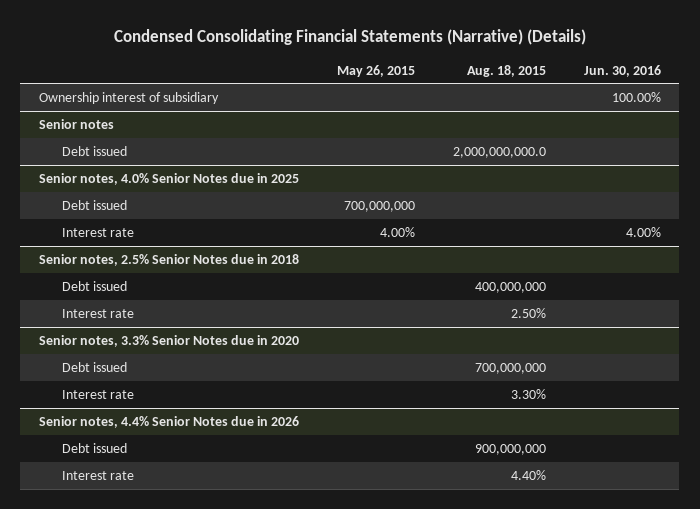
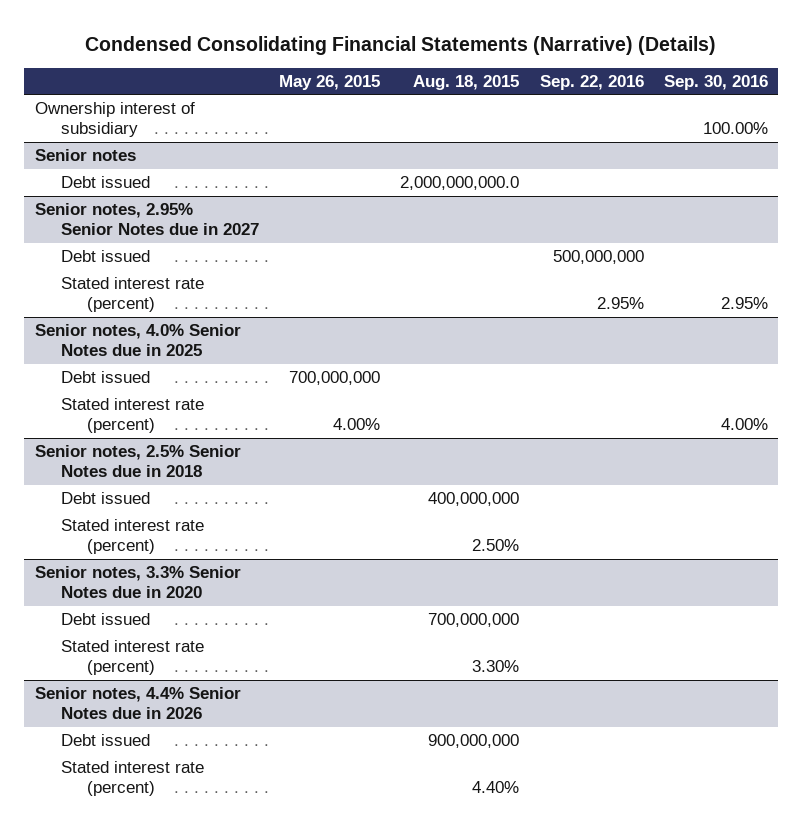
[583,64,661,77] Jun. 30, 2016 -> none
none -> [539,74,644,90] Sep. 22, 2016
none -> [663,74,768,90] Sep. 30, 2016
none -> [34,203,259,236] Senior notes, 2.95% Senior Notes due in 2027
none -> [60,250,150,263] Debt issued
none -> [60,277,204,313] Stated interest rate (percent)
[61,227,134,237] Interest rate -> [60,398,204,434] Stated interest rate (percent)
[61,308,134,318] Interest rate -> [60,519,204,555] Stated interest rate (percent)
[61,389,134,399] Interest rate -> [60,640,204,676] Stated interest rate (percent)
[61,470,134,480] Interest rate -> [60,761,204,797] Stated interest rate (percent)

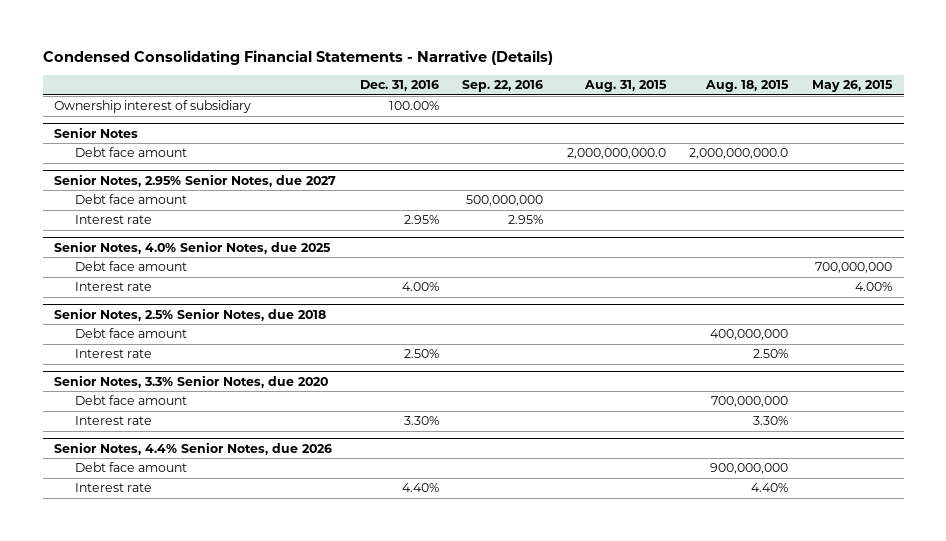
[85,35,717,55] Condensed Consolidating Financial Statements (Narrative) (Details) -> [42,50,553,66] Condensed Consolidating Financial Statements - Narrative (Details)
[663,74,768,90] Sep. 30, 2016 -> none
none -> [359,80,439,92] Dec. 31, 2016
none -> [583,80,667,93] Aug. 31, 2015
[34,149,136,162] Senior notes -> [54,126,139,138] Senior Notes
[60,176,150,189] Debt issued -> [74,147,187,158] Debt face amount
[34,203,259,236] Senior notes, 2.95% Senior Notes due in 2027 -> [54,173,337,187] Senior Notes, 2.95% Senior Notes, due 2027
[60,250,150,263] Debt issued -> [74,194,187,205] Debt face amount
[60,277,204,313] Stated interest rate (percent) -> [74,215,152,225] Interest rate
[34,324,241,357] Senior notes, 4.0% Senior Notes due in 2025 -> [54,240,332,254] Senior Notes, 4.0% Senior Notes, due 2025
[60,371,150,384] Debt issued -> [74,261,187,272] Debt face amount
[60,398,204,434] Stated interest rate (percent) -> [74,282,152,292] Interest rate
[34,445,241,478] Senior notes, 2.5% Senior Notes due in 2018 -> [54,307,327,321] Senior Notes, 2.5% Senior Notes, due 2018
[60,492,150,505] Debt issued -> [74,328,187,339] Debt face amount
[60,519,204,555] Stated interest rate (percent) -> [74,349,152,359] Interest rate
[34,566,241,599] Senior notes, 3.3% Senior Notes due in 2020 -> [54,374,329,388] Senior Notes, 3.3% Senior Notes, due 2020
[60,613,150,626] Debt issued -> [74,395,187,406] Debt face amount
[60,640,204,676] Stated interest rate (percent) -> [74,416,152,426] Interest rate
[34,687,241,720] Senior notes, 4.4% Senior Notes due in 2026 -> [54,441,333,455] Senior Notes, 4.4% Senior Notes, due 2026
[60,734,150,747] Debt issued -> [74,462,187,473] Debt face amount
[60,761,204,797] Stated interest rate (percent) -> [74,483,152,493] Interest rate

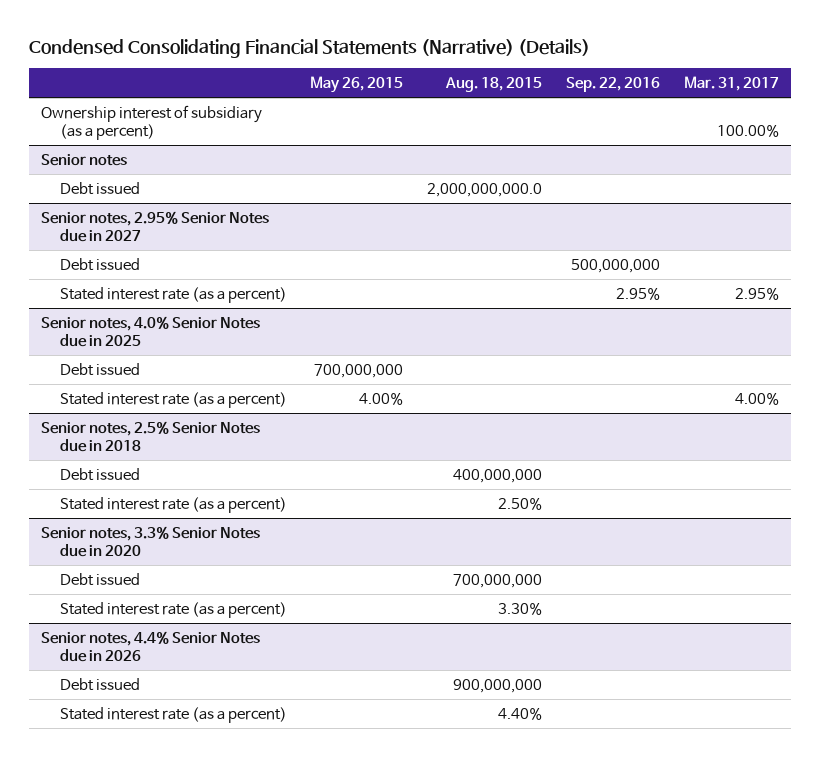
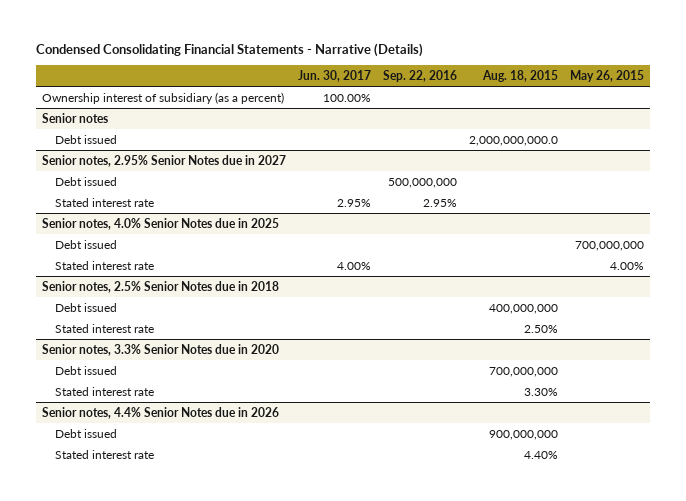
[29,38,591,58] Condensed Consolidating Financial Statements (Narrative) (Details) -> [36,42,424,57] Condensed Consolidating Financial Statements - Narrative (Details)
[683,75,779,91] Mar. 31, 2017 -> none
none -> [298,69,372,82] Jun. 30, 2017
[59,286,287,303] Stated interest rate (as a percent) -> [54,197,154,207] Stated interest rate
[59,391,287,408] Stated interest rate (as a percent) -> [54,260,154,270] Stated interest rate
[59,496,287,513] Stated interest rate (as a percent) -> [54,323,154,333] Stated interest rate
[59,601,287,618] Stated interest rate (as a percent) -> [54,386,154,396] Stated interest rate
[59,706,287,723] Stated interest rate (as a percent) -> [54,449,154,459] Stated interest rate

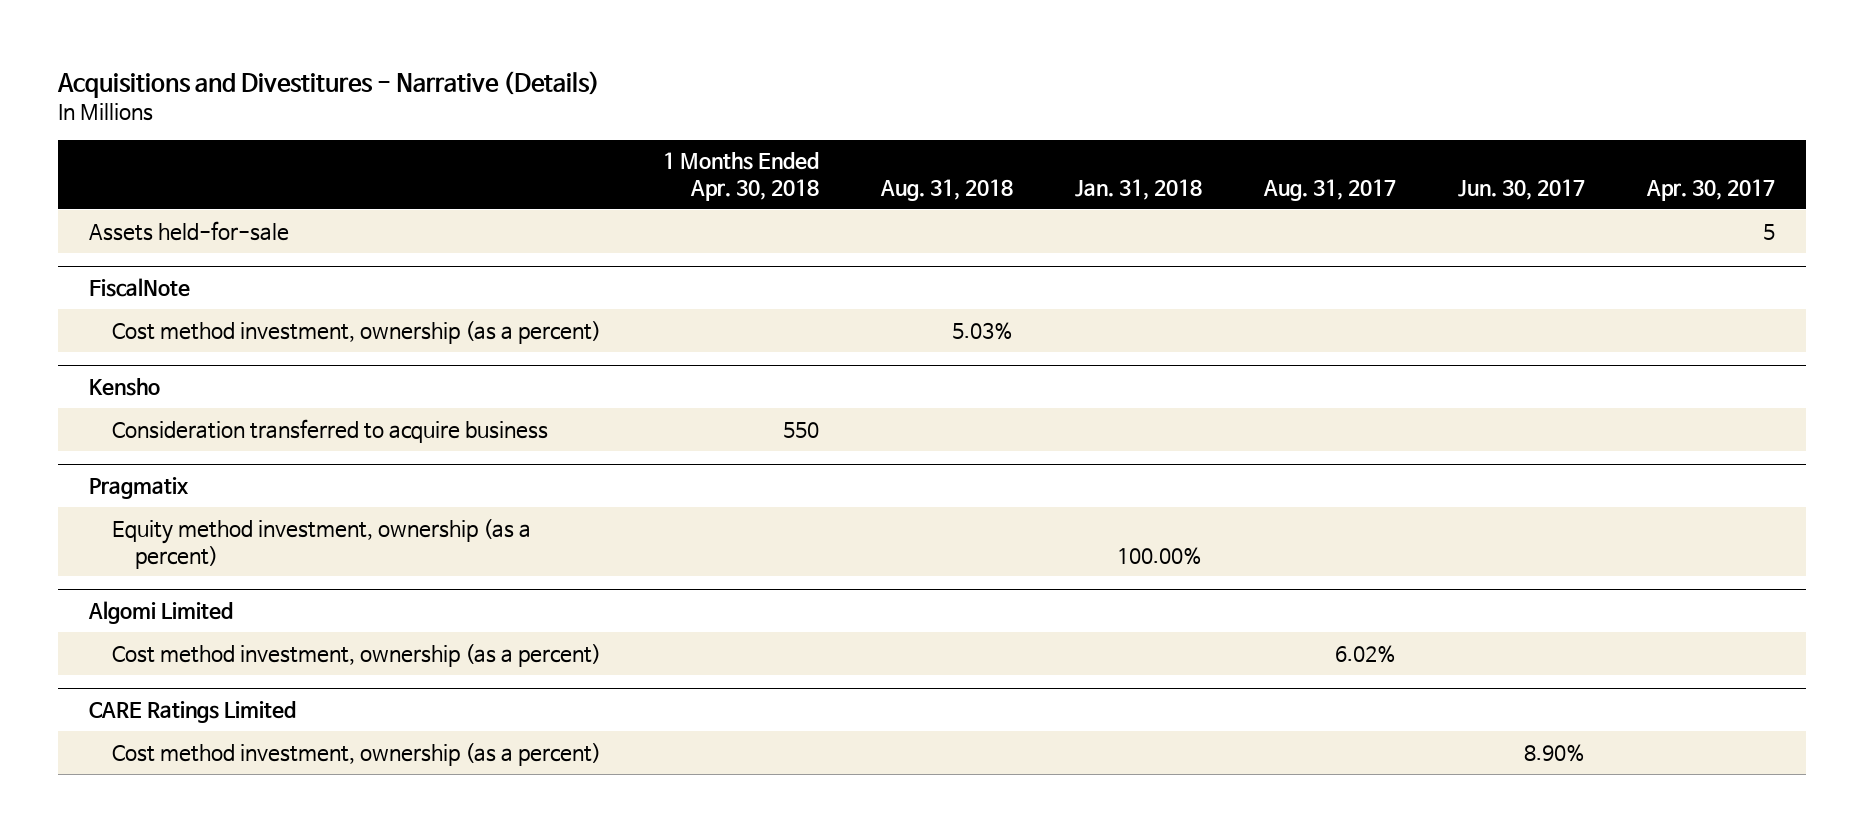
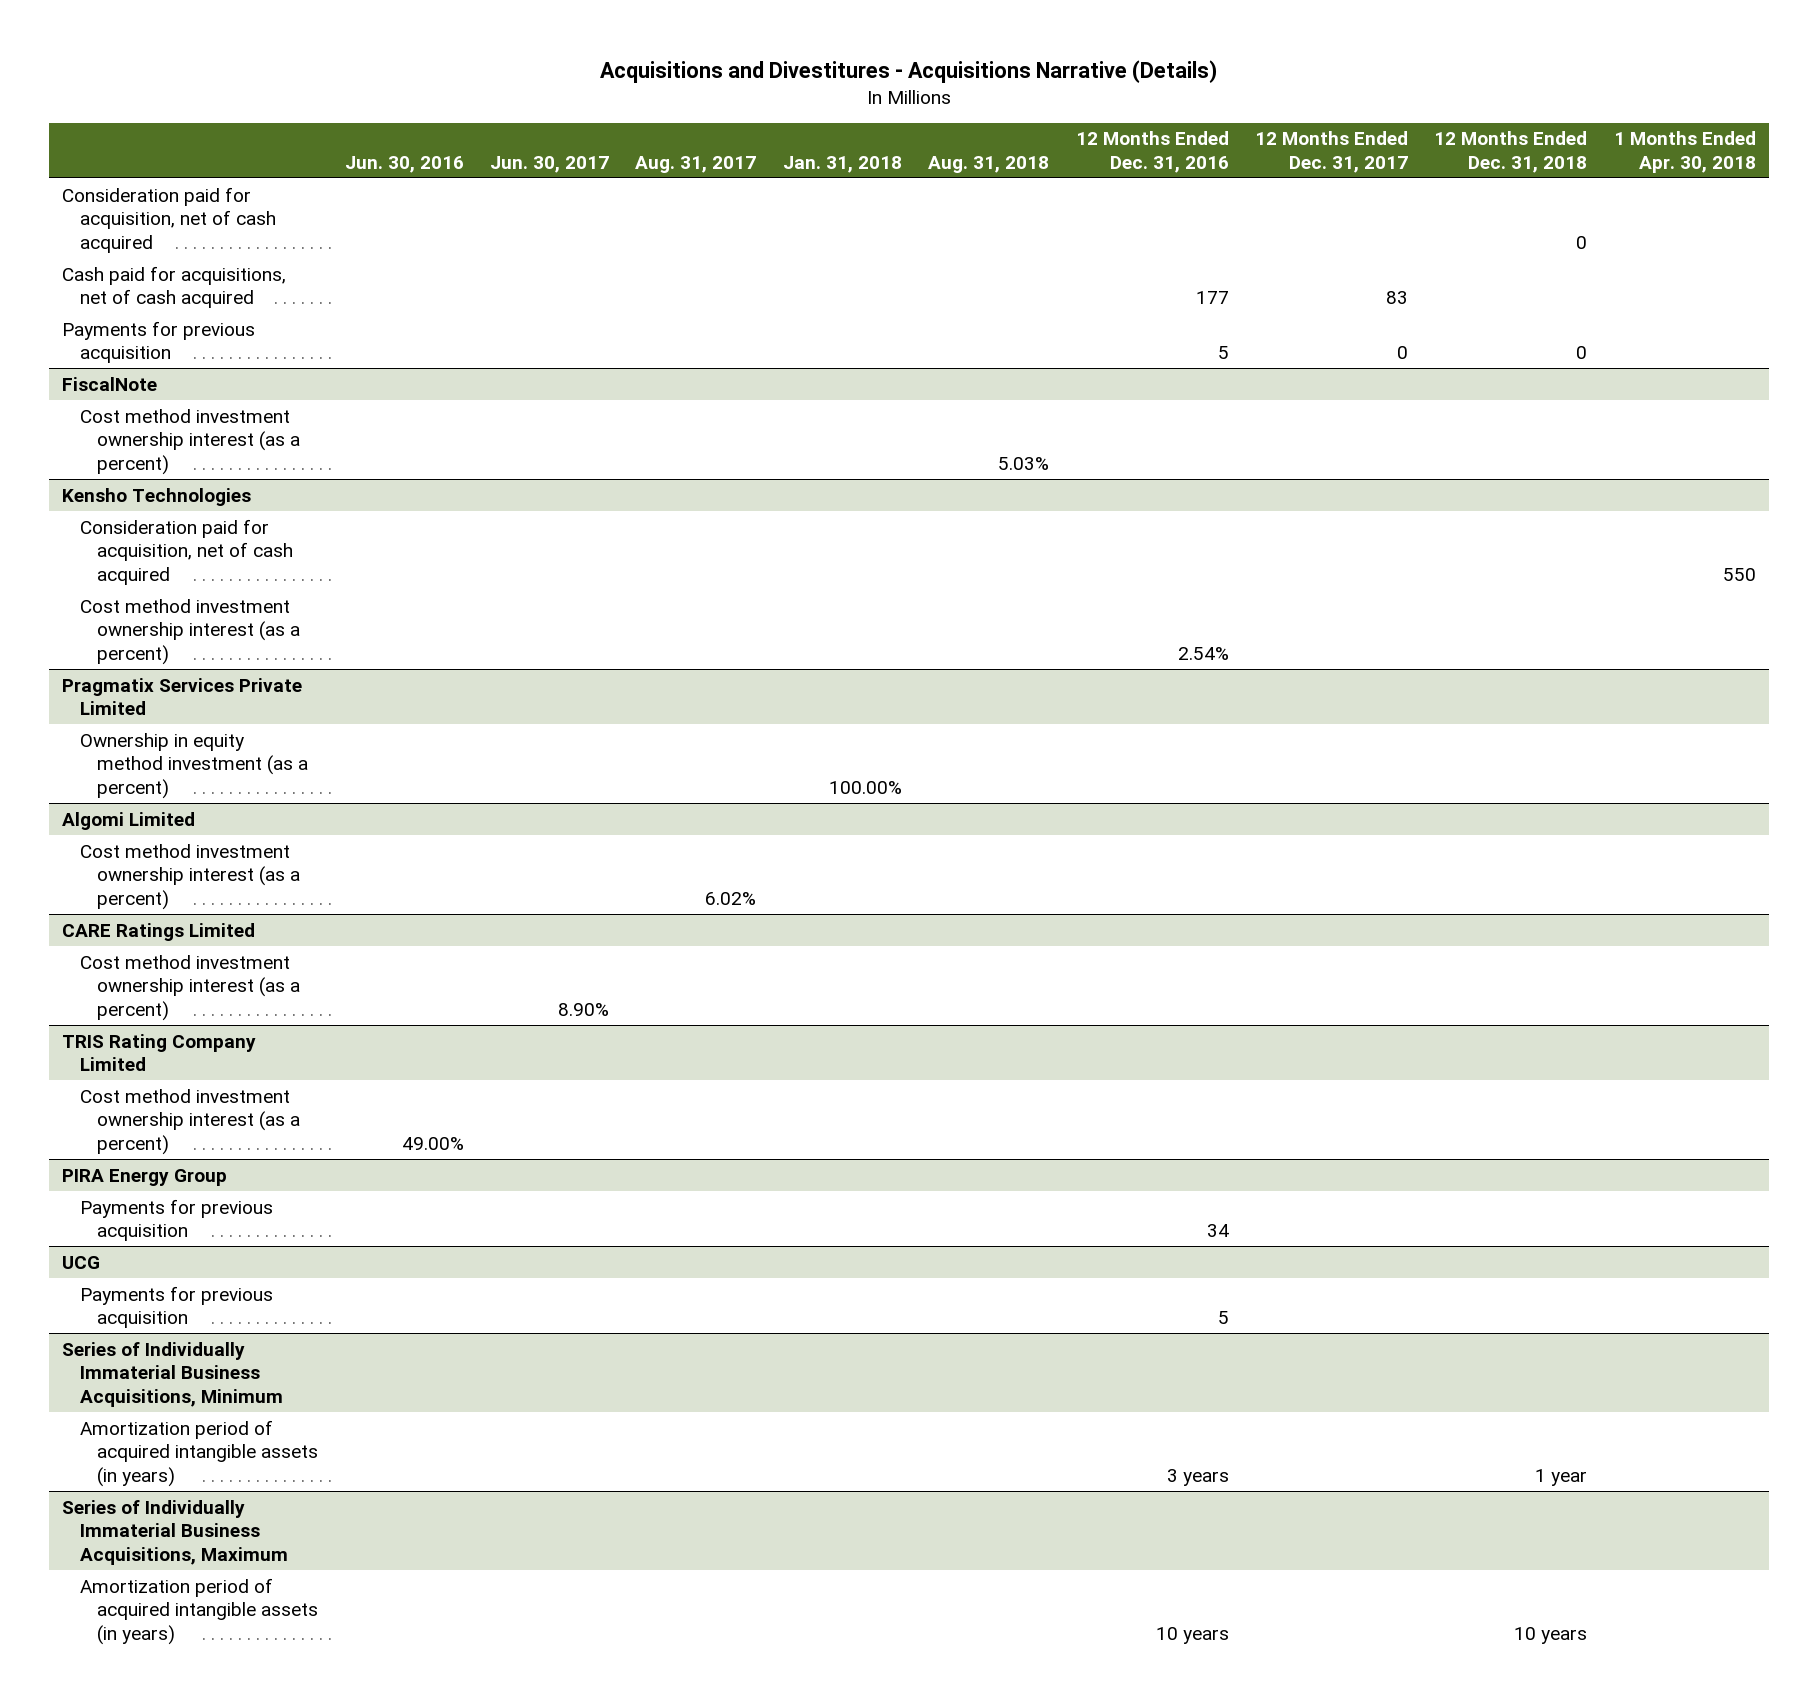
[57,70,601,98] Acquisitions and Divestitures - Narrative (Details) -> [600,60,1218,84] Acquisitions and Divestitures - Acquisitions Narrative (Details)
[1646,179,1776,202] Apr. 30, 2017 -> none
none -> [344,155,464,173] Jun. 30, 2016
none -> [1075,131,1229,173] 12 Months Ended Dec. 31, 2016
none -> [1254,131,1408,173] 12 Months Ended Dec. 31, 2017
none -> [1434,131,1588,173] 12 Months Ended Dec. 31, 2018
[89,220,290,241] Assets held-for-sale -> none
none -> [62,186,276,253] Consideration paid for acquisition, net of cash acquired
none -> [62,265,287,309] Cash paid for acquisitions, net of cash acquired
none -> [62,320,256,364] Payments for previous acquisition
[112,320,602,344] Cost method investment, ownership (as a percent) -> [79,408,301,475] Cost method investment ownership interest (as a percent)
[89,378,161,397] Kensho -> [62,487,252,506] Kensho Technologies
[112,418,549,443] Consideration transferred to acquire business -> [79,518,294,585] Consideration paid for acquisition, net of cash acquired
none -> [79,598,301,665] Cost method investment ownership interest (as a percent)
[89,477,190,500] Pragmatix -> [62,677,303,716] Pragmatix Services Private Limited
[112,518,532,569] Equity method investment, ownership (as a percent) -> [79,732,309,799] Ownership in equity method investment (as a percent)
[112,643,602,667] Cost method investment, ownership (as a percent) -> [79,843,301,910] Cost method investment ownership interest (as a percent)
[112,742,602,766] Cost method investment, ownership (as a percent) -> [79,954,301,1021] Cost method investment ownership interest (as a percent)
none -> [62,1033,257,1072] TRIS Rating Company Limited
none -> [79,1088,301,1155] Cost method investment ownership interest (as a percent)
none -> [62,1168,228,1186] PIRA Energy Group
none -> [79,1198,273,1242] Payments for previous acquisition
none -> [62,1255,101,1269] UCG
none -> [79,1285,273,1329] Payments for previous acquisition
none -> [62,1341,283,1407] Series of Individually Immaterial Business Acquisitions, Minimum
none -> [79,1419,319,1487] Amortization period of acquired intangible assets (in years)
none -> [62,1499,288,1565] Series of Individually Immaterial Business Acquisitions, Maximum
none -> [79,1577,319,1645] Amortization period of acquired intangible assets (in years)

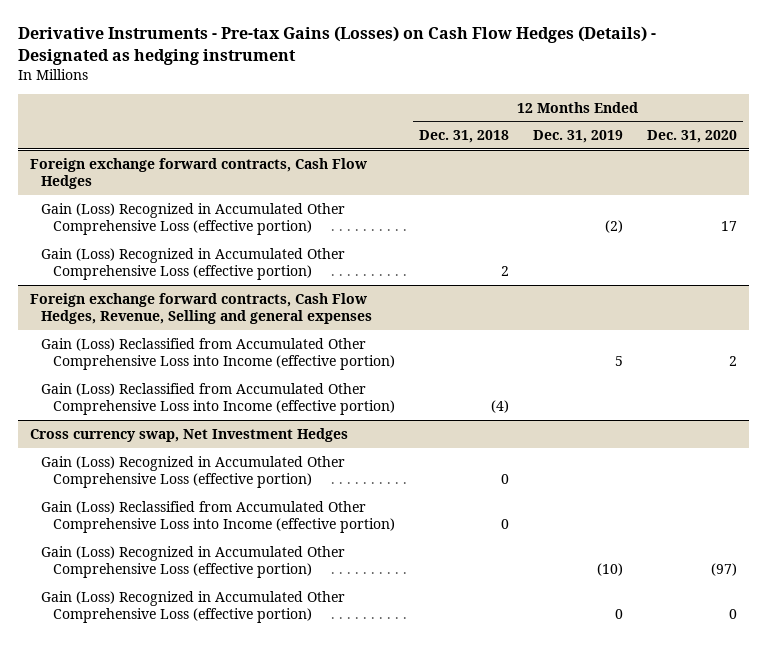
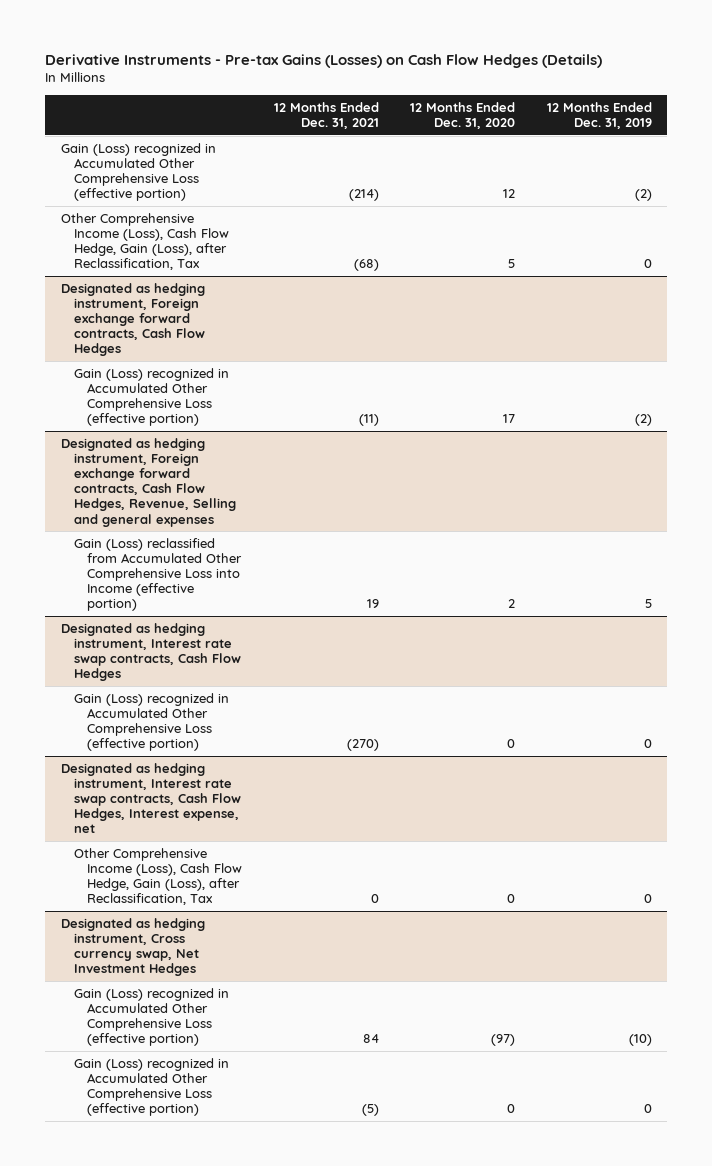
[17,26,656,66] Derivative Instruments - Pre-tax Gains (Losses) on Cash Flow Hedges (Details) - Designated as hedging instrument -> [44,53,602,68] Derivative Instruments - Pre-tax Gains (Losses) on Cash Flow Hedges (Details)
[418,130,509,144] Dec. 31, 2018 -> none
none -> [273,101,379,130] 12 Months Ended Dec. 31, 2021
[41,247,346,281] Gain (Loss) Recognized in Accumulated Other Comprehensive Loss (effective portion) -> none
[41,382,395,416] Gain (Loss) Reclassified from Accumulated Other Comprehensive Loss into Income (effective portion) -> none
[41,455,346,489] Gain (Loss) Recognized in Accumulated Other Comprehensive Loss (effective portion) -> none
[41,500,395,534] Gain (Loss) Reclassified from Accumulated Other Comprehensive Loss into Income (effective portion) -> none
none -> [60,142,216,202] Gain (Loss) recognized in Accumulated Other Comprehensive Loss (effective portion)
none -> [60,212,229,271] Other Comprehensive Income (Loss), Cash Flow Hedge, Gain (Loss), after Reclassification, Tax
[29,157,367,190] Foreign exchange forward contracts, Cash Flow Hedges -> [60,282,205,357] Designated as hedging instrument, Foreign exchange forward contracts, Cash Flow Hedges
[41,202,346,236] Gain (Loss) Recognized in Accumulated Other Comprehensive Loss (effective portion) -> [73,367,229,427] Gain (Loss) recognized in Accumulated Other Comprehensive Loss (effective portion)
[29,292,373,325] Foreign exchange forward contracts, Cash Flow Hedges, Revenue, Selling and general expenses -> [60,437,236,527] Designated as hedging instrument, Foreign exchange forward contracts, Cash Flow Hedges, Revenue, Selling and general expenses
[41,337,395,371] Gain (Loss) Reclassified from Accumulated Other Comprehensive Loss into Income (effective portion) -> [73,537,243,612] Gain (Loss) reclassified from Accumulated Other Comprehensive Loss into Income (effective portion)
none -> [60,622,241,682] Designated as hedging instrument, Interest rate swap contracts, Cash Flow Hedges
none -> [73,692,229,752] Gain (Loss) recognized in Accumulated Other Comprehensive Loss (effective portion)
none -> [60,762,241,834] Designated as hedging instrument, Interest rate swap contracts, Cash Flow Hedges, Interest expense, net
none -> [73,847,243,906] Other Comprehensive Income (Loss), Cash Flow Hedge, Gain (Loss), after Reclassification, Tax
[29,427,348,442] Cross currency swap, Net Investment Hedges -> [60,917,205,977] Designated as hedging instrument, Cross currency swap, Net Investment Hedges
[41,545,346,579] Gain (Loss) Recognized in Accumulated Other Comprehensive Loss (effective portion) -> [73,987,229,1047] Gain (Loss) recognized in Accumulated Other Comprehensive Loss (effective portion)
[41,590,346,624] Gain (Loss) Recognized in Accumulated Other Comprehensive Loss (effective portion) -> [73,1057,229,1117] Gain (Loss) recognized in Accumulated Other Comprehensive Loss (effective portion)

